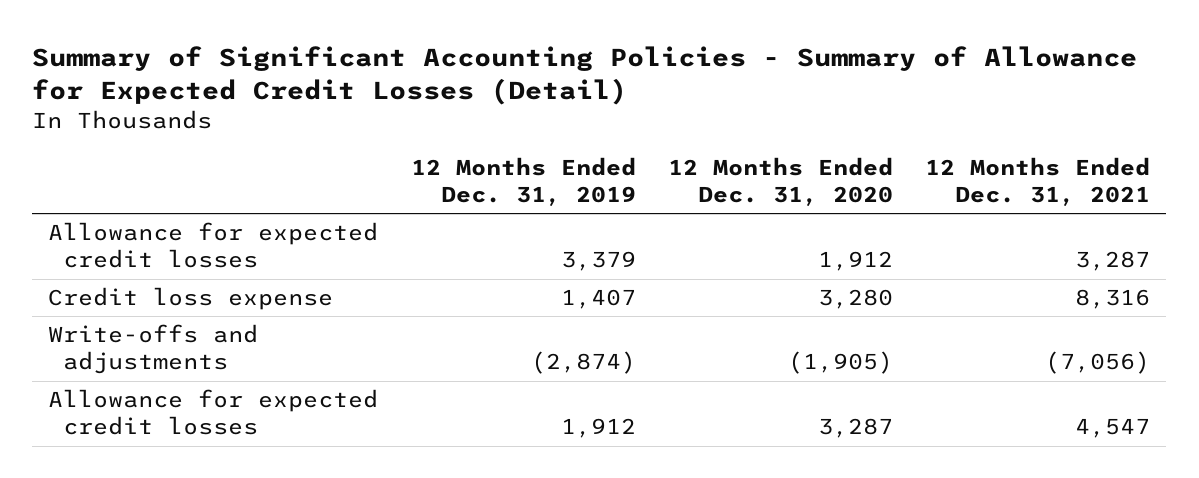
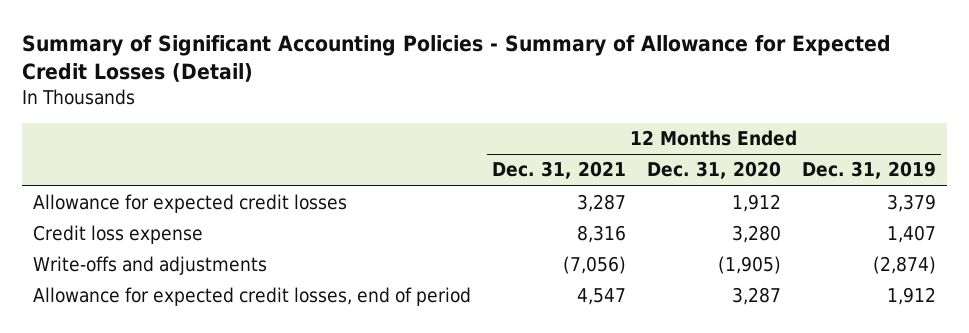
[48,389,379,436] Allowance for expected credit losses -> [32,287,471,307] Allowance for expected credit losses, end of period

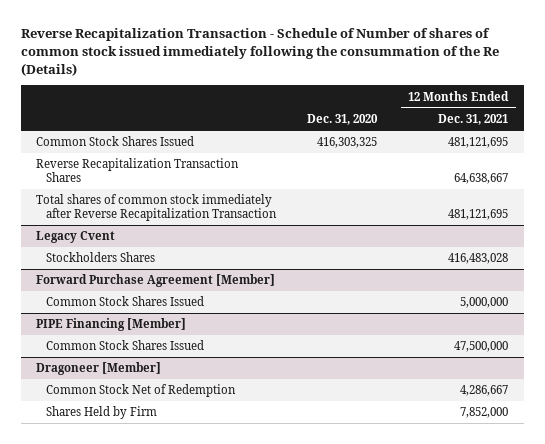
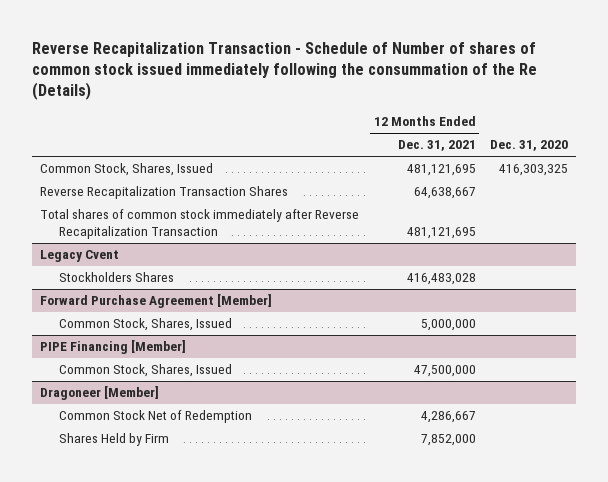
[36,136,195,147] Common Stock Shares Issued -> [39,163,213,177] Common Stock, Shares, Issued
[46,296,205,307] Common Stock Shares Issued -> [59,318,233,332] Common Stock, Shares, Issued
[46,340,205,351] Common Stock Shares Issued -> [59,364,233,378] Common Stock, Shares, Issued

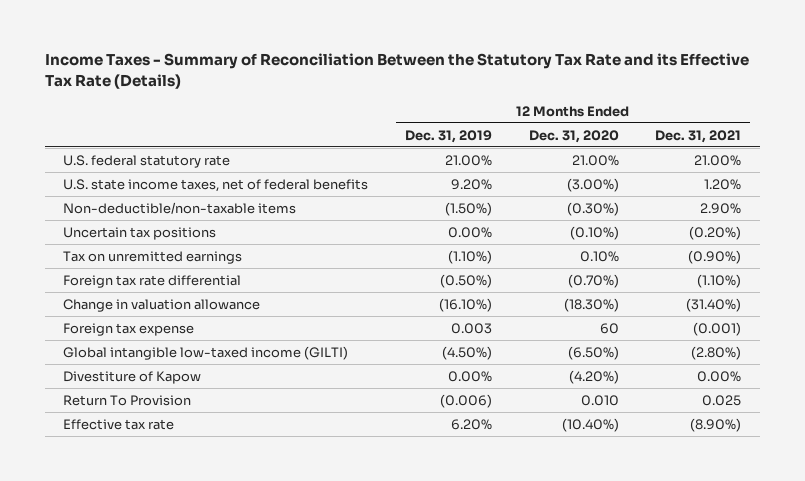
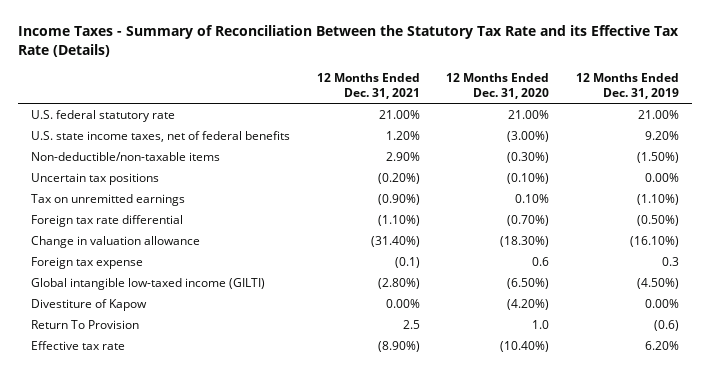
[450,322,492,334] 0.003 -> [661,256,679,266] 0.3
[599,322,619,334] 60 -> [532,256,550,266] 0.6
[693,321,742,336] (0.001) -> [394,256,420,268] (0.1)
[439,393,492,408] (0.006) -> [653,319,679,331] (0.6)
[580,394,619,406] 0.010 -> [532,319,550,329] 1.0
[702,394,742,406] 0.025 -> [402,319,420,329] 2.5

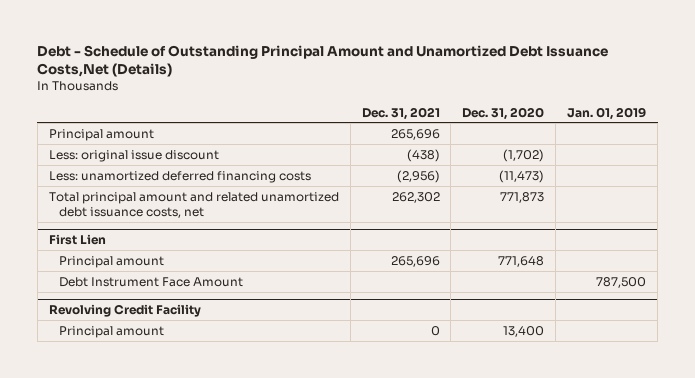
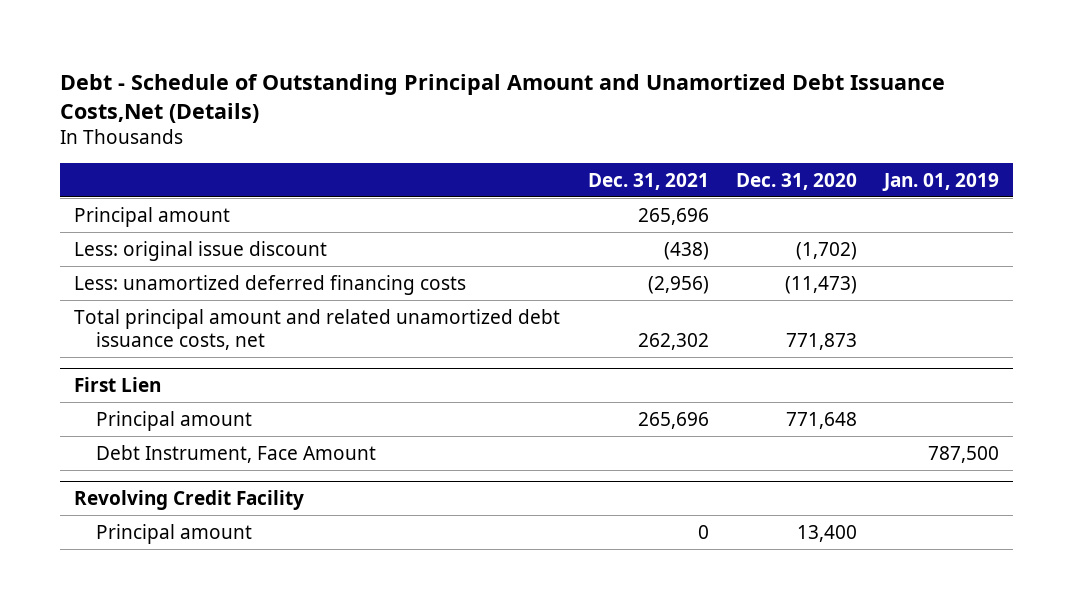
[58,276,243,287] Debt Instrument Face Amount -> [96,444,377,463] Debt Instrument, Face Amount

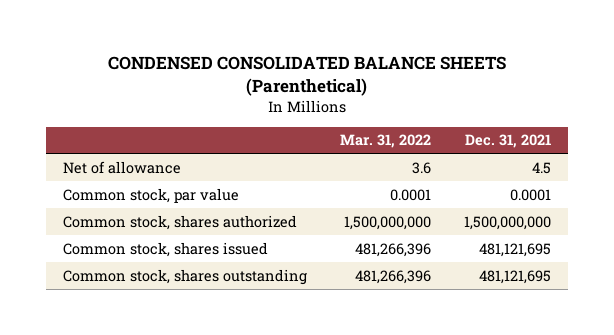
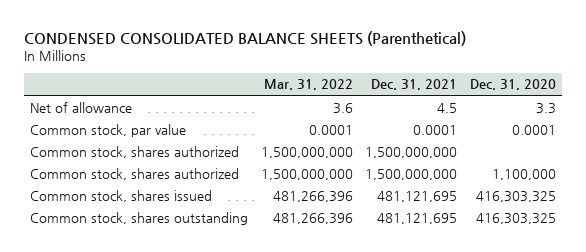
none -> [469,79,556,91] Dec. 31, 2020
none -> [30,167,240,180] Common stock, shares authorized

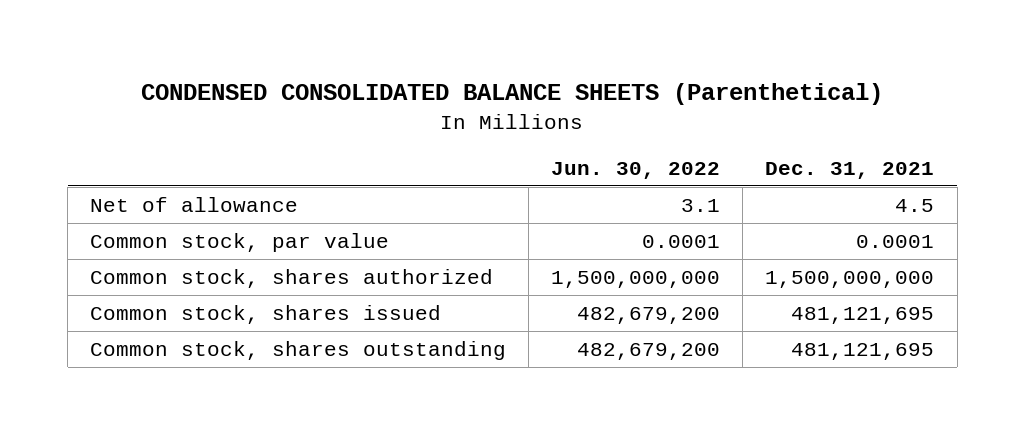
[263,79,353,91] Mar. 31, 2022 -> none
[469,79,556,91] Dec. 31, 2020 -> none
none -> [551,161,721,179] Jun. 30, 2022
[30,167,240,180] Common stock, shares authorized -> none

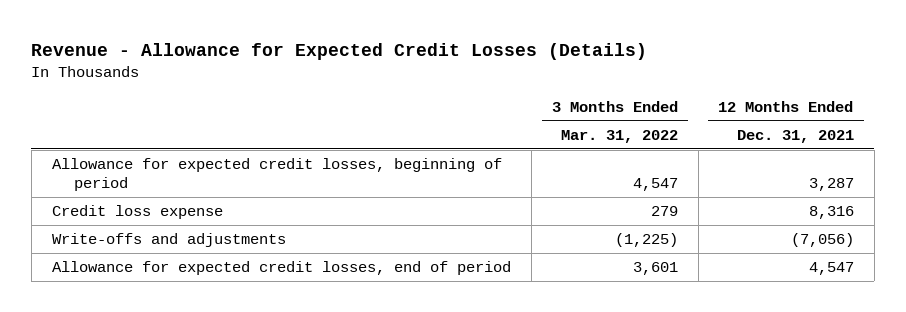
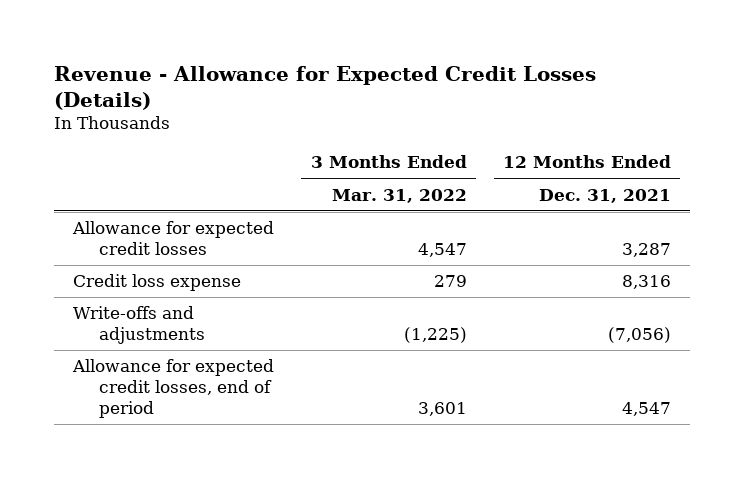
[51,158,502,191] Allowance for expected credit losses, beginning of period -> [71,221,274,256] Allowance for expected credit losses

